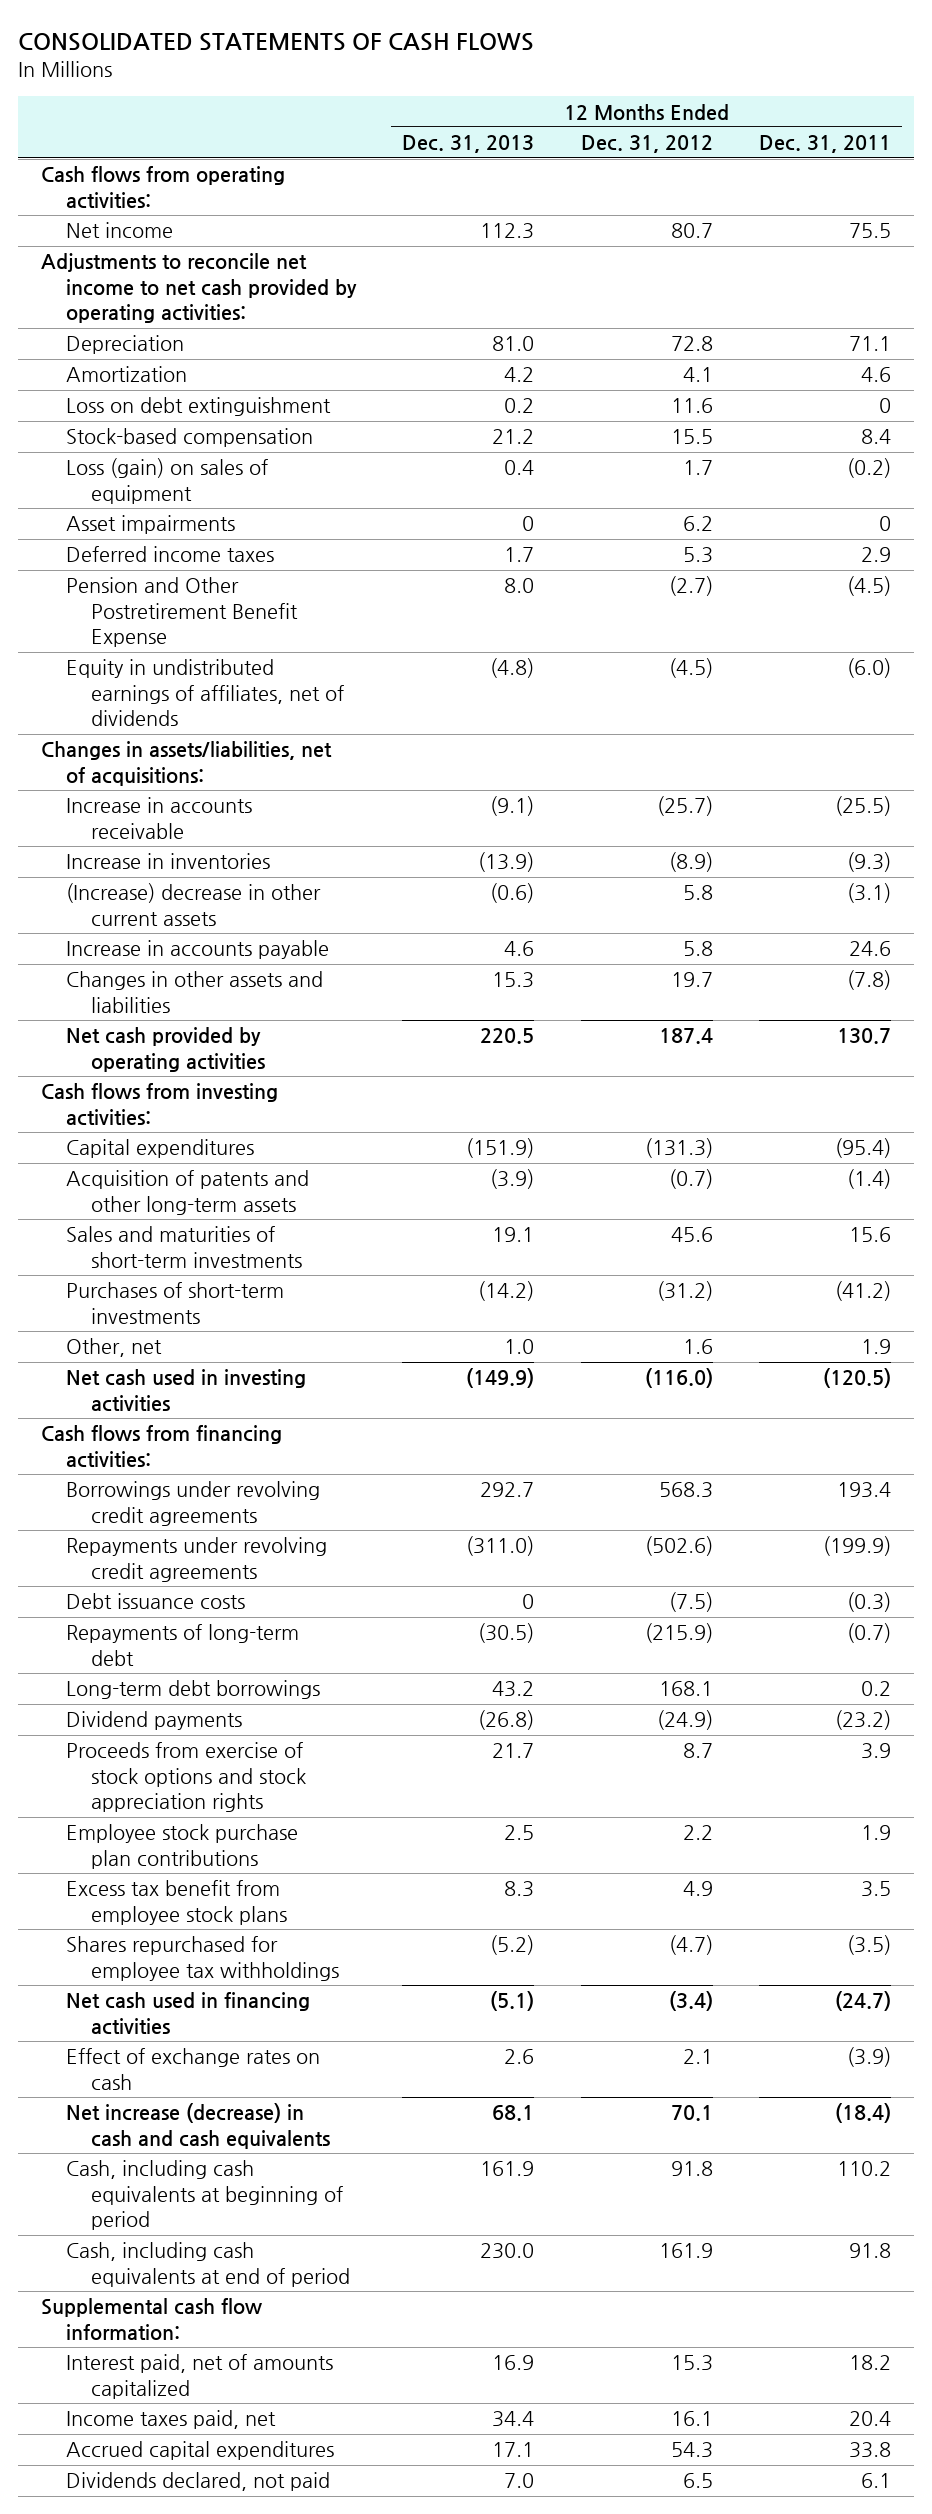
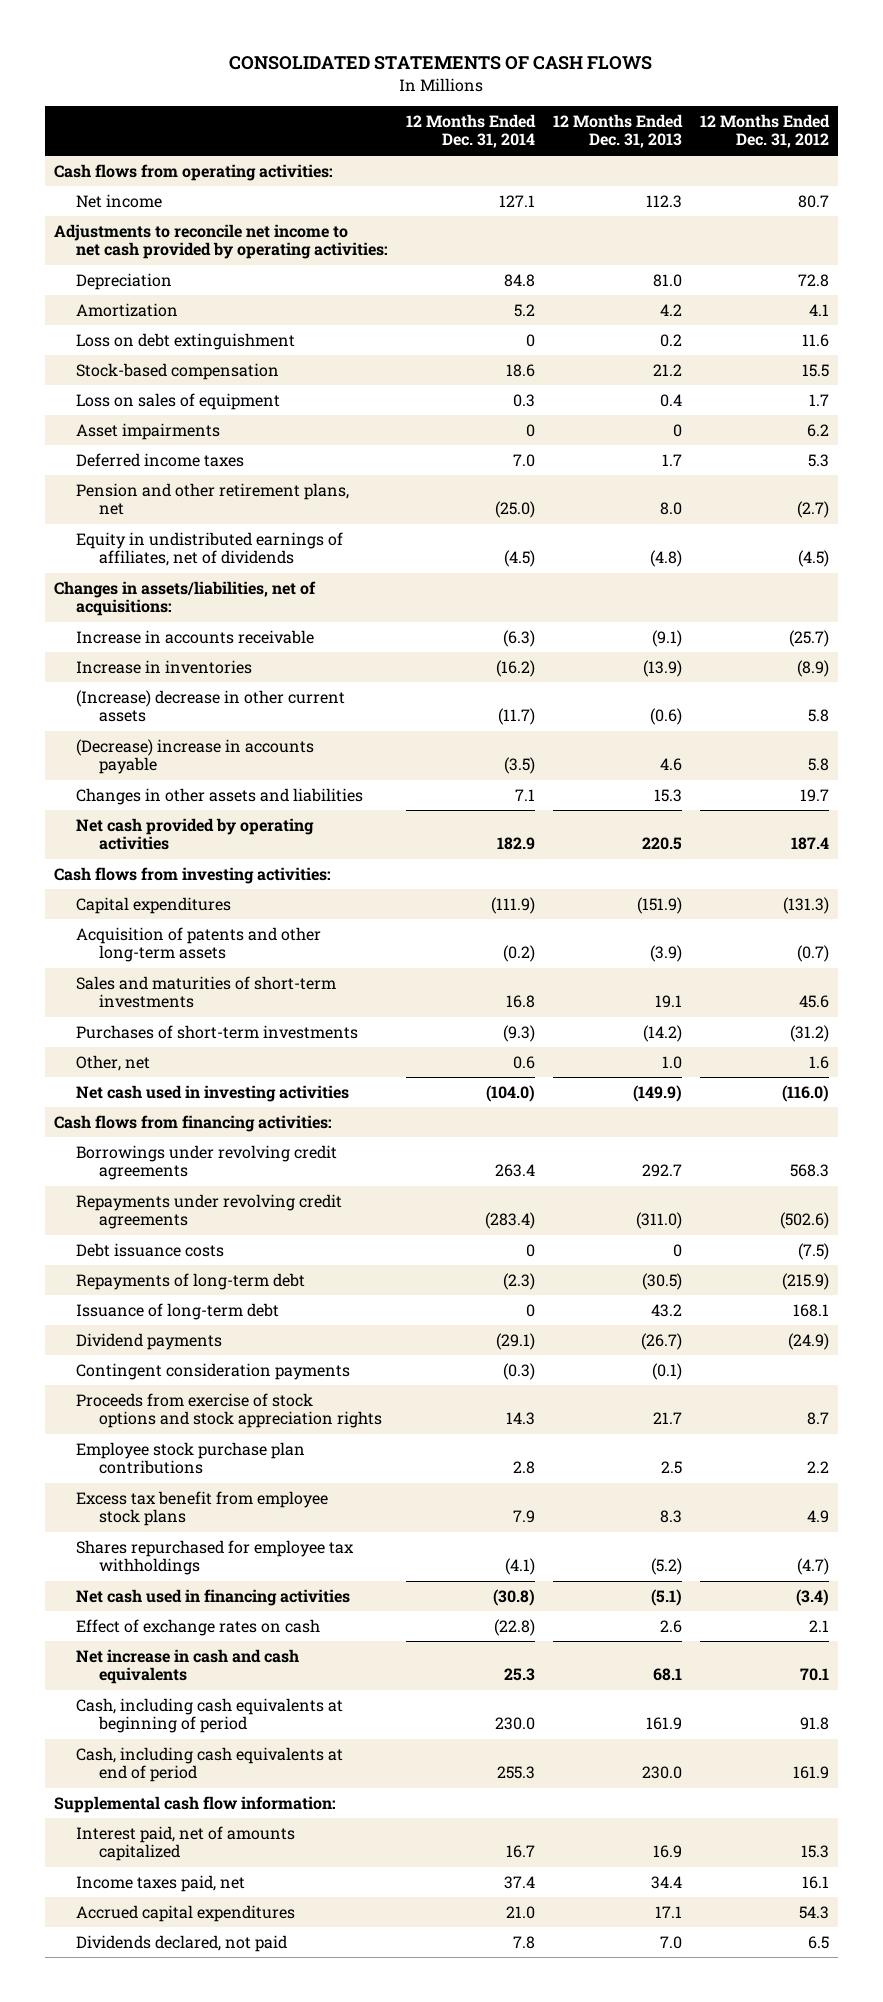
[758,135,891,154] Dec. 31, 2011 -> none
none -> [406,114,537,149] 12 Months Ended Dec. 31, 2014
[66,458,269,504] Loss (gain) on sales of equipment -> [76,392,281,410] Loss on sales of equipment
[66,577,299,648] Pension and Other Postretirement Benefit Expense -> [76,482,350,516] Pension and other retirement plans, net
[66,940,330,960] Increase in accounts payable -> [76,738,315,775] (Decrease) increase in accounts payable
[66,1680,321,1700] Long-term debt borrowings -> [76,1302,280,1320] Issuance of long-term debt
[478,1710,535,1731] (26.8) -> [641,1332,683,1350] (26.7)
none -> [76,1362,351,1380] Contingent consideration payments
[66,2103,331,2149] Net increase (decrease) in cash and cash equivalents -> [76,1648,300,1685] Net increase in cash and cash equivalents

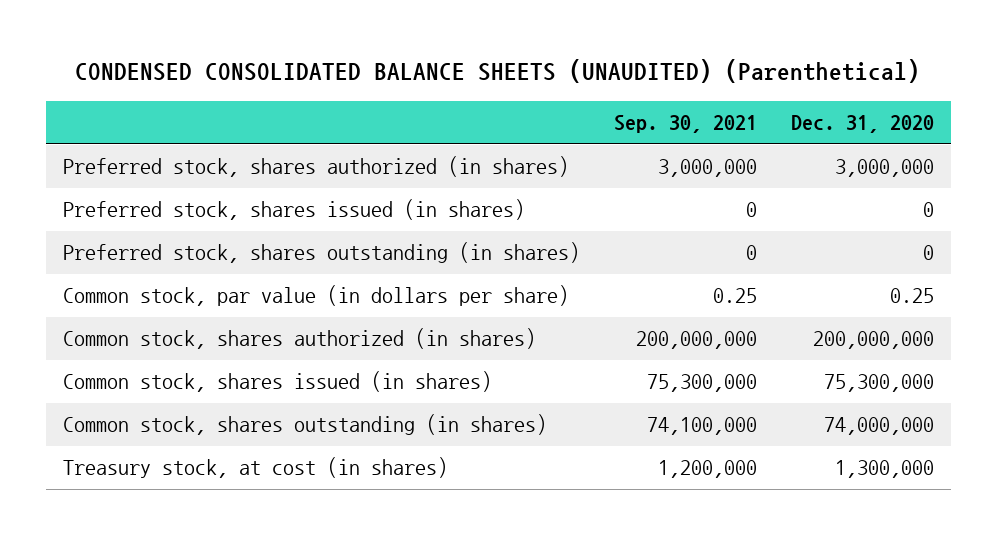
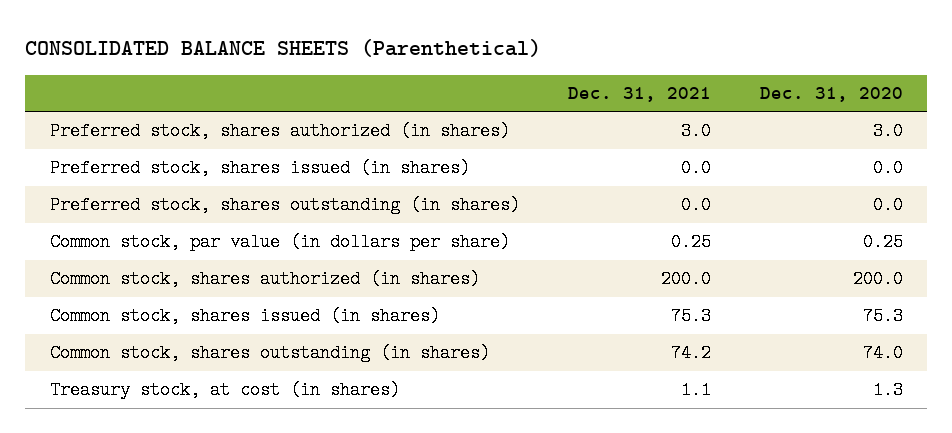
[75,59,921,84] CONDENSED CONSOLIDATED BALANCE SHEETS (UNAUDITED) (Parenthetical) -> [25,39,542,58] CONSOLIDATED BALANCE SHEETS (Parenthetical)
[613,115,757,134] Sep. 30, 2021 -> none
none -> [568,86,712,102] Dec. 31, 2021
[834,159,934,178] 3,000,000 -> [872,122,903,141] 3.0
[922,202,934,218] 0 -> [872,159,903,178] 0.0
[922,245,934,261] 0 -> [872,196,903,215] 0.0
[812,331,934,350] 200,000,000 -> [852,270,903,289] 200.0
[823,374,934,393] 75,300,000 -> [862,307,903,326] 75.3
[823,417,934,436] 74,000,000 -> [862,344,903,363] 74.0
[834,460,934,479] 1,300,000 -> [872,381,903,400] 1.3

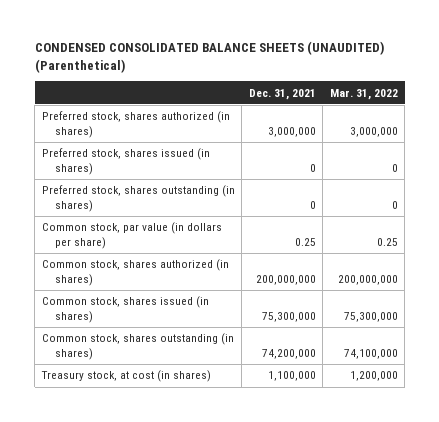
[25,39,542,58] CONSOLIDATED BALANCE SHEETS (Parenthetical) -> [34,41,384,73] CONDENSED CONSOLIDATED BALANCE SHEETS (UNAUDITED) (Parenthetical)
[759,86,903,102] Dec. 31, 2020 -> none
none -> [329,88,398,100] Mar. 31, 2022
[681,122,712,141] 3.0 -> [267,126,316,137] 3,000,000
[681,159,712,178] 0.0 -> [309,163,316,172] 0
[681,196,712,215] 0.0 -> [309,200,316,209] 0
[661,270,712,289] 200.0 -> [255,274,316,285] 200,000,000
[671,307,712,326] 75.3 -> [261,311,316,322] 75,300,000
[671,344,712,363] 74.2 -> [261,348,316,359] 74,200,000
[681,381,712,400] 1.1 -> [267,371,316,382] 1,100,000

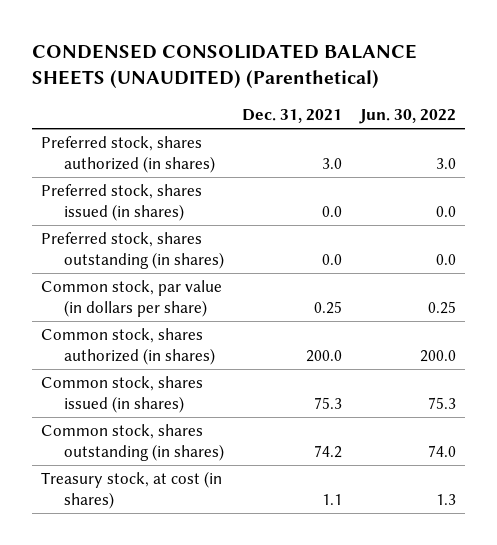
[329,88,398,100] Mar. 31, 2022 -> none
none -> [358,109,456,125] Jun. 30, 2022
[267,126,316,137] 3,000,000 -> [321,157,342,169] 3.0
[309,163,316,172] 0 -> [321,205,342,217] 0.0
[309,200,316,209] 0 -> [321,253,342,265] 0.0
[255,274,316,285] 200,000,000 -> [305,349,342,362] 200.0
[261,311,316,322] 75,300,000 -> [313,396,342,409] 75.3
[261,348,316,359] 74,200,000 -> [313,444,342,458] 74.2
[267,371,316,382] 1,100,000 -> [321,493,342,505] 1.1

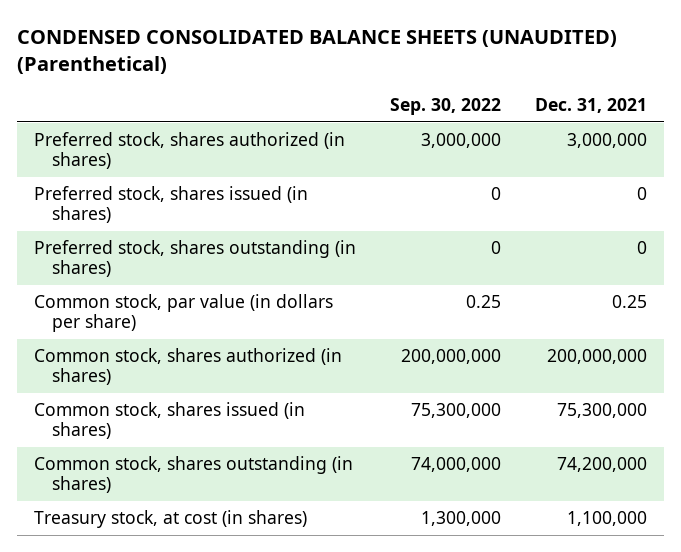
[358,109,456,125] Jun. 30, 2022 -> none
none -> [389,98,501,116] Sep. 30, 2022
[321,157,342,169] 3.0 -> [567,133,648,149] 3,000,000
[321,205,342,217] 0.0 -> [637,187,648,201] 0
[321,253,342,265] 0.0 -> [637,241,648,255] 0
[305,349,342,362] 200.0 -> [547,349,648,365] 200,000,000
[313,396,342,409] 75.3 -> [557,403,648,419] 75,300,000
[313,444,342,458] 74.2 -> [557,457,648,473] 74,200,000
[321,493,342,505] 1.1 -> [567,511,648,527] 1,100,000

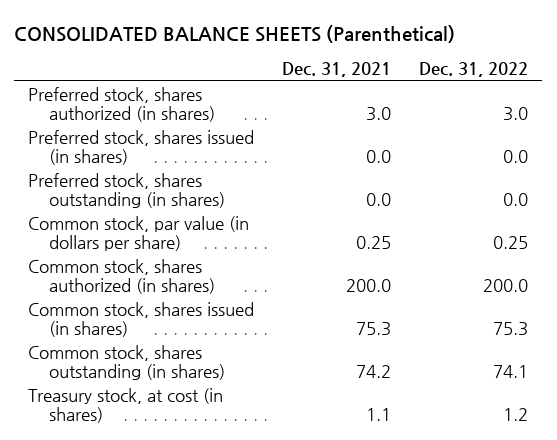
[16,29,617,74] CONDENSED CONSOLIDATED BALANCE SHEETS (UNAUDITED) (Parenthetical) -> [14,25,456,44] CONSOLIDATED BALANCE SHEETS (Parenthetical)
[389,98,501,116] Sep. 30, 2022 -> none
none -> [419,62,529,78] Dec. 31, 2022
[567,133,648,149] 3,000,000 -> [366,107,392,122] 3.0
[637,187,648,201] 0 -> [366,150,392,164] 0.0
[637,241,648,255] 0 -> [366,193,392,207] 0.0
[547,349,648,365] 200,000,000 -> [346,279,392,293] 200.0
[557,403,648,419] 75,300,000 -> [356,322,392,337] 75.3
[557,457,648,473] 74,200,000 -> [356,365,392,379] 74.2
[567,511,648,527] 1,100,000 -> [366,408,392,422] 1.1

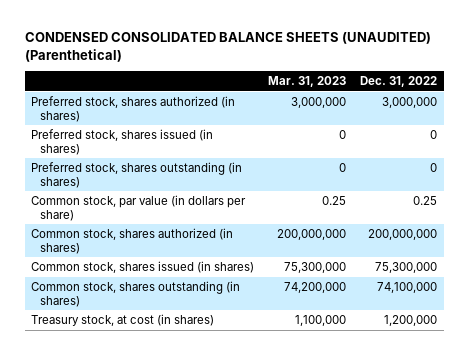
[14,25,456,44] CONSOLIDATED BALANCE SHEETS (Parenthetical) -> [24,32,431,62] CONDENSED CONSOLIDATED BALANCE SHEETS (UNAUDITED) (Parenthetical)
[282,62,392,78] Dec. 31, 2021 -> none
none -> [268,76,347,88] Mar. 31, 2023
[503,107,529,122] 3.0 -> [381,96,437,108] 3,000,000
[503,150,529,164] 0.0 -> [429,129,437,139] 0
[503,193,529,207] 0.0 -> [429,162,437,172] 0
[483,279,529,293] 200.0 -> [367,228,437,240] 200,000,000
[493,322,529,337] 75.3 -> [374,261,437,273] 75,300,000
[493,365,529,379] 74.1 -> [376,281,437,293] 74,100,000
[503,408,529,422] 1.2 -> [383,314,437,326] 1,200,000

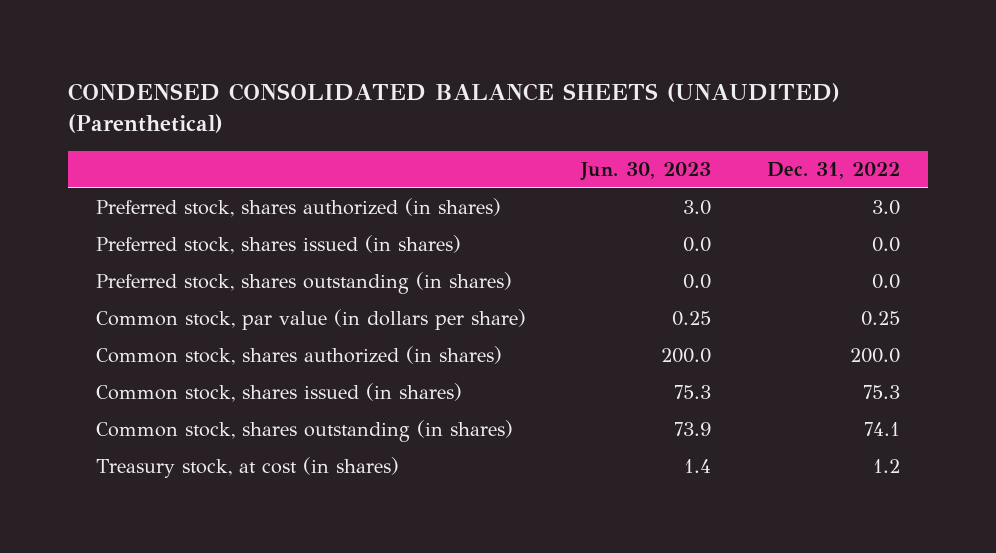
[268,76,347,88] Mar. 31, 2023 -> none
none -> [580,162,712,182] Jun. 30, 2023
[381,96,437,108] 3,000,000 -> [871,200,900,216] 3.0
[429,129,437,139] 0 -> [871,237,900,253] 0.0
[429,162,437,172] 0 -> [871,274,900,290] 0.0
[367,228,437,240] 200,000,000 -> [849,348,900,364] 200.0
[374,261,437,273] 75,300,000 -> [862,385,900,400] 75.3
[376,281,437,293] 74,100,000 -> [863,422,900,437] 74.1
[383,314,437,326] 1,200,000 -> [872,459,900,474] 1.2

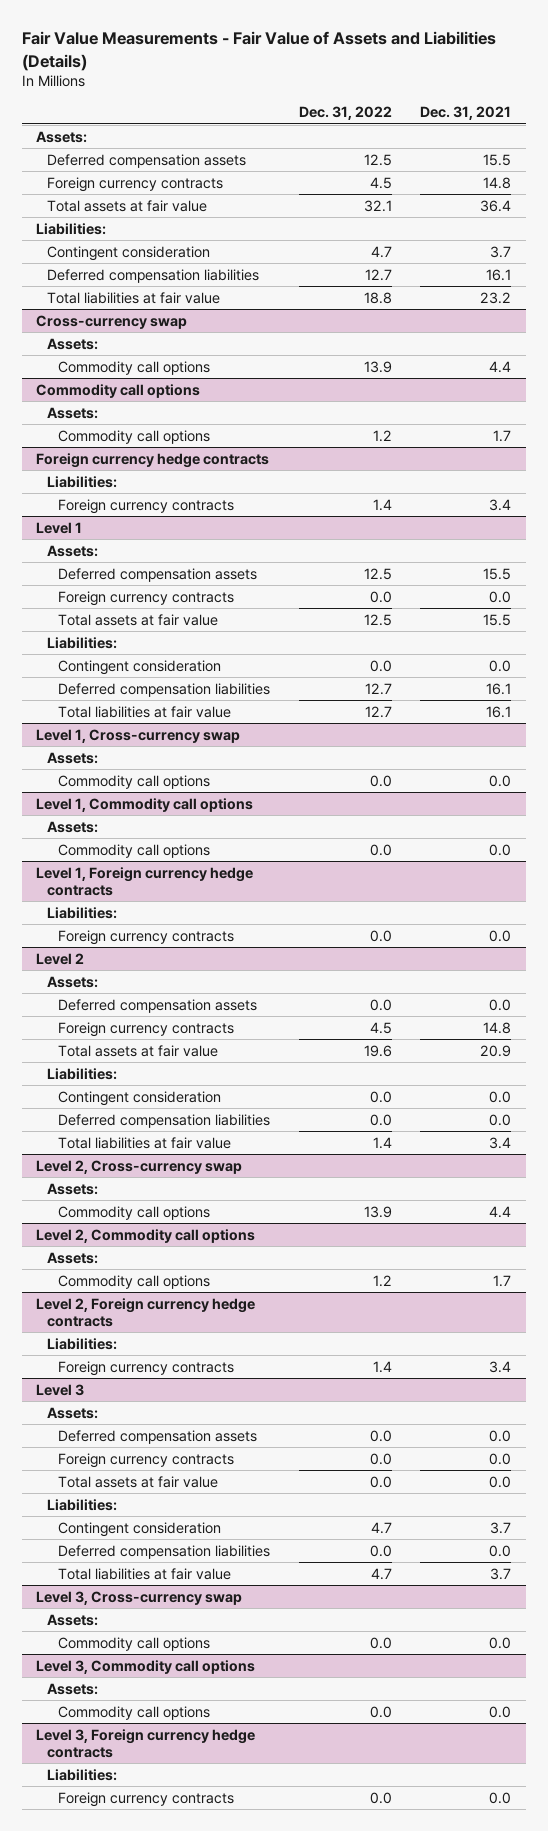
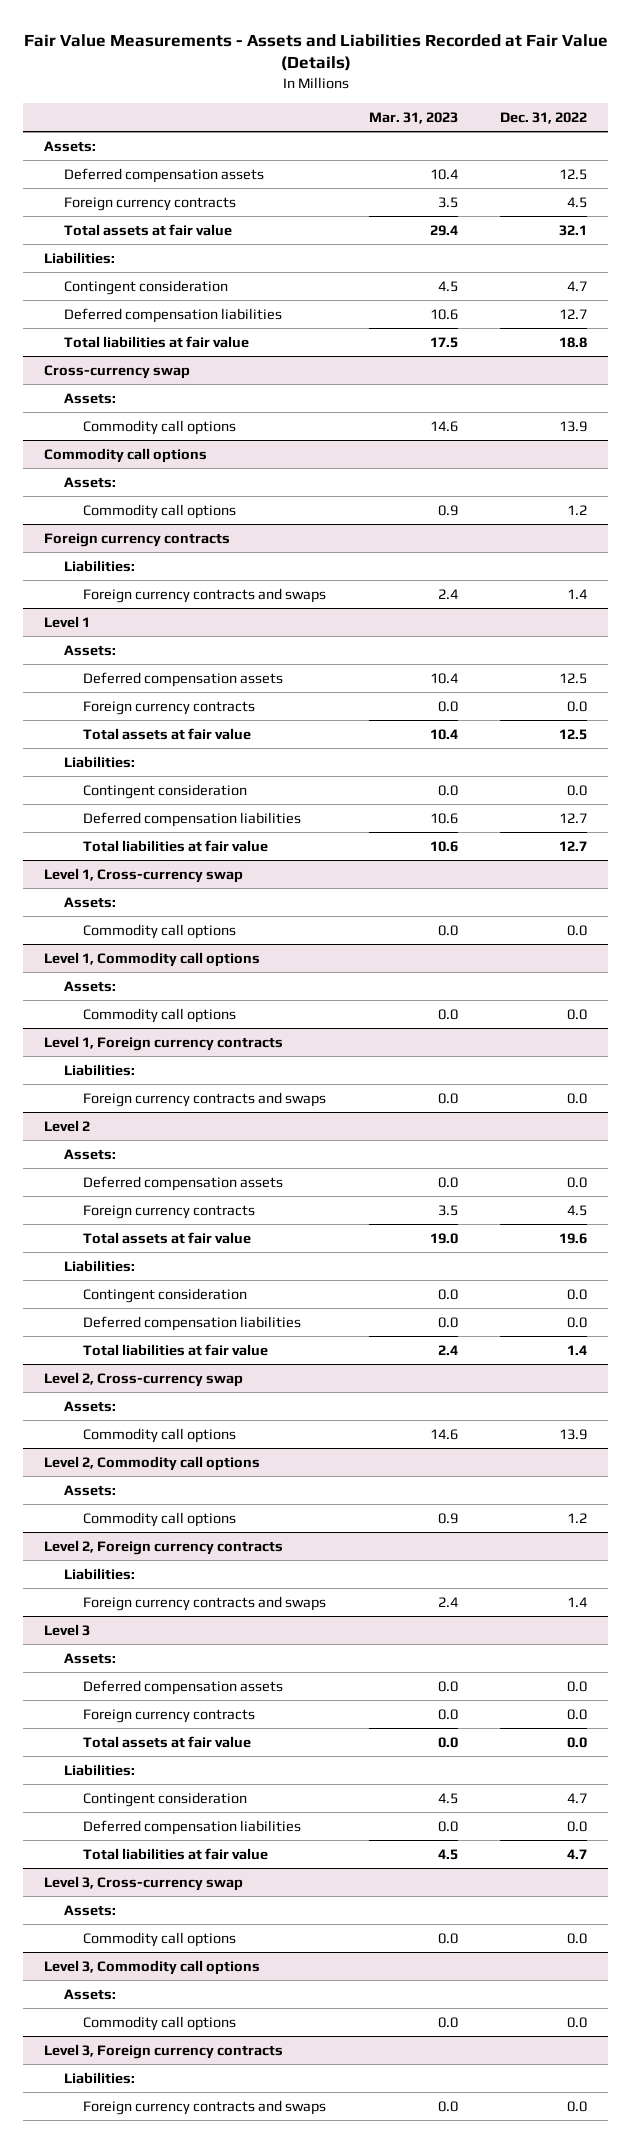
[21,31,496,71] Fair Value Measurements - Fair Value of Assets and Liabilities (Details) -> [23,33,608,72] Fair Value Measurements - Assets and Liabilities Recorded at Fair Value (Details)
[420,106,512,121] Dec. 31, 2021 -> none
none -> [368,111,458,124] Mar. 31, 2023
[36,452,270,468] Foreign currency hedge contracts -> [43,533,230,548] Foreign currency contracts
[57,498,234,514] Foreign currency contracts -> [83,588,327,604] Foreign currency contracts and swaps
[36,866,254,896] Level 1, Foreign currency hedge contracts -> [43,1036,283,1052] Level 1, Foreign currency contracts
[57,929,234,945] Foreign currency contracts -> [83,1092,327,1108] Foreign currency contracts and swaps
[36,1297,256,1327] Level 2, Foreign currency hedge contracts -> [43,1540,283,1556] Level 2, Foreign currency contracts
[57,1360,234,1376] Foreign currency contracts -> [83,1596,327,1612] Foreign currency contracts and swaps
[36,1728,256,1758] Level 3, Foreign currency hedge contracts -> [43,2044,283,2060] Level 3, Foreign currency contracts
[57,1791,234,1807] Foreign currency contracts -> [83,2100,327,2116] Foreign currency contracts and swaps

